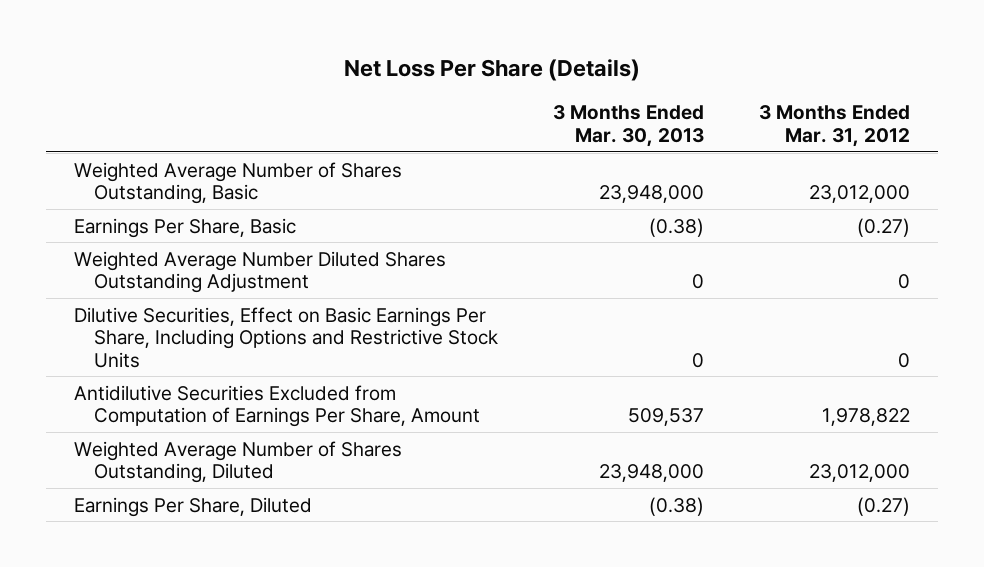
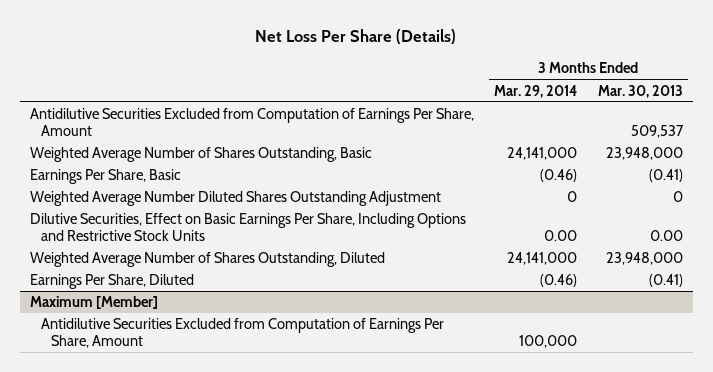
[759,105,911,148] 3 Months Ended Mar. 31, 2012 -> none
none -> [494,84,578,98] Mar. 29, 2014
[73,384,480,428] Antidilutive Securities Excluded from Computation of Earnings Per Share, Amount -> [30,108,475,137] Antidilutive Securities Excluded from Computation of Earnings Per Share, Amount
[648,217,704,237] (0.38) -> [648,169,683,183] (0.41)
[691,352,704,368] 0 -> [649,230,683,242] 0.00
[648,496,704,516] (0.38) -> [648,274,683,288] (0.41)
none -> [30,296,159,310] Maximum [Member]
none -> [40,318,444,349] Antidilutive Securities Excluded from Computation of Earnings Per Share, Amount

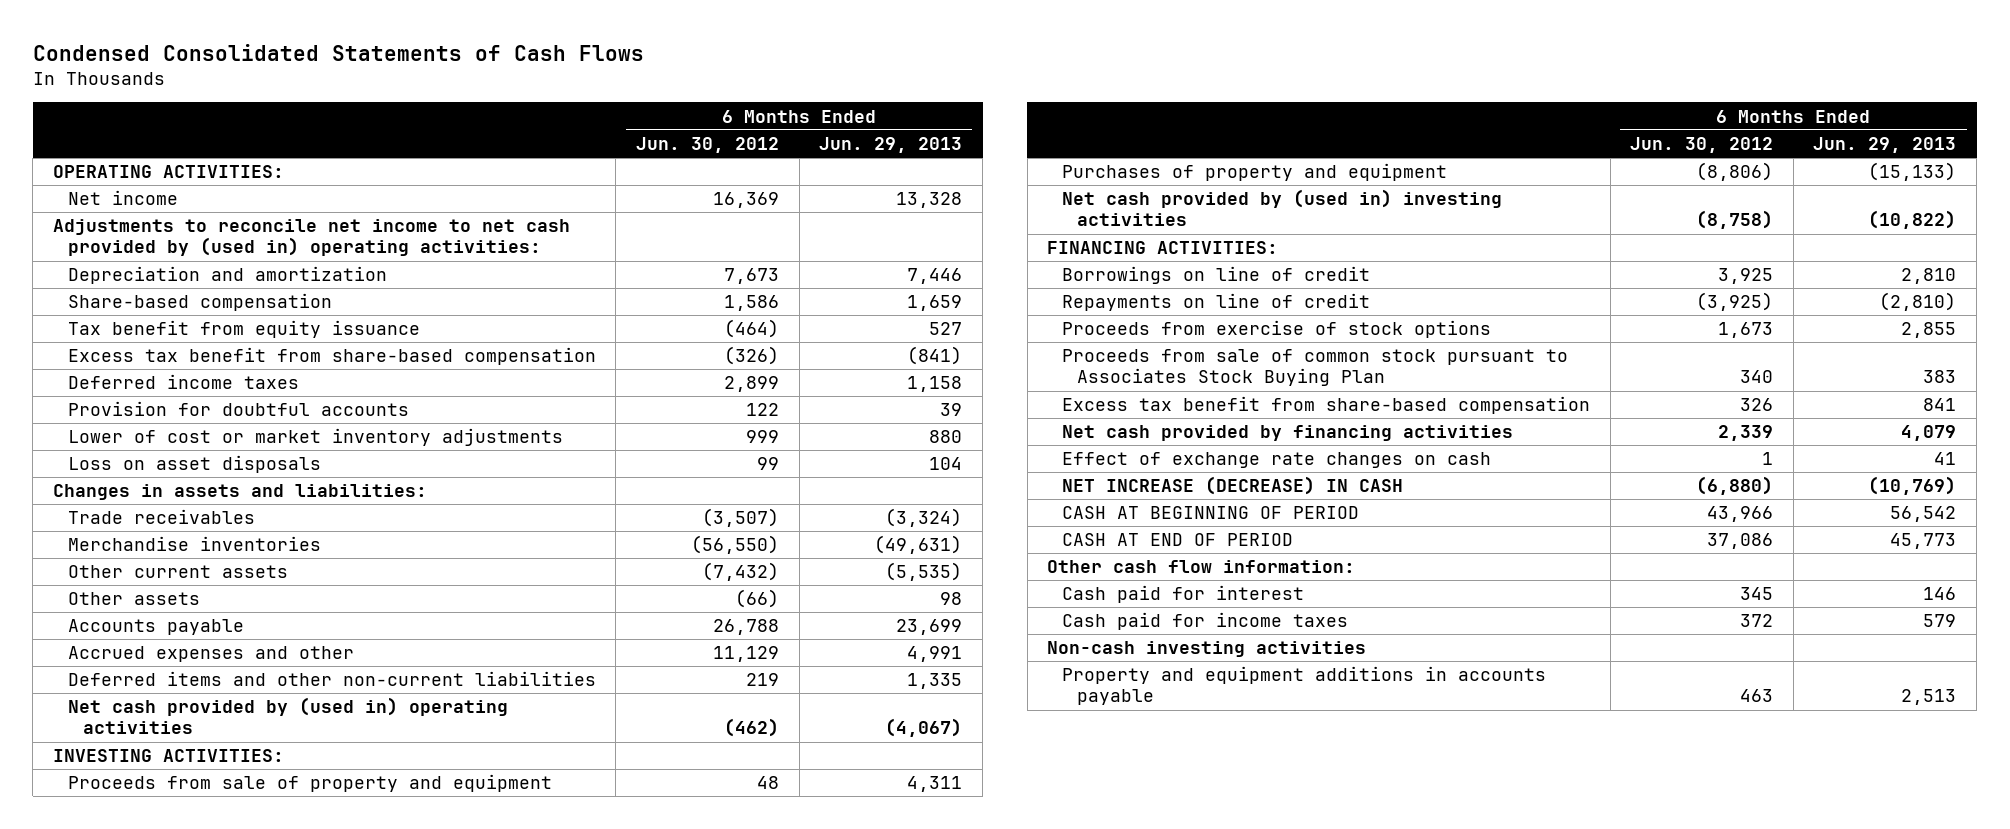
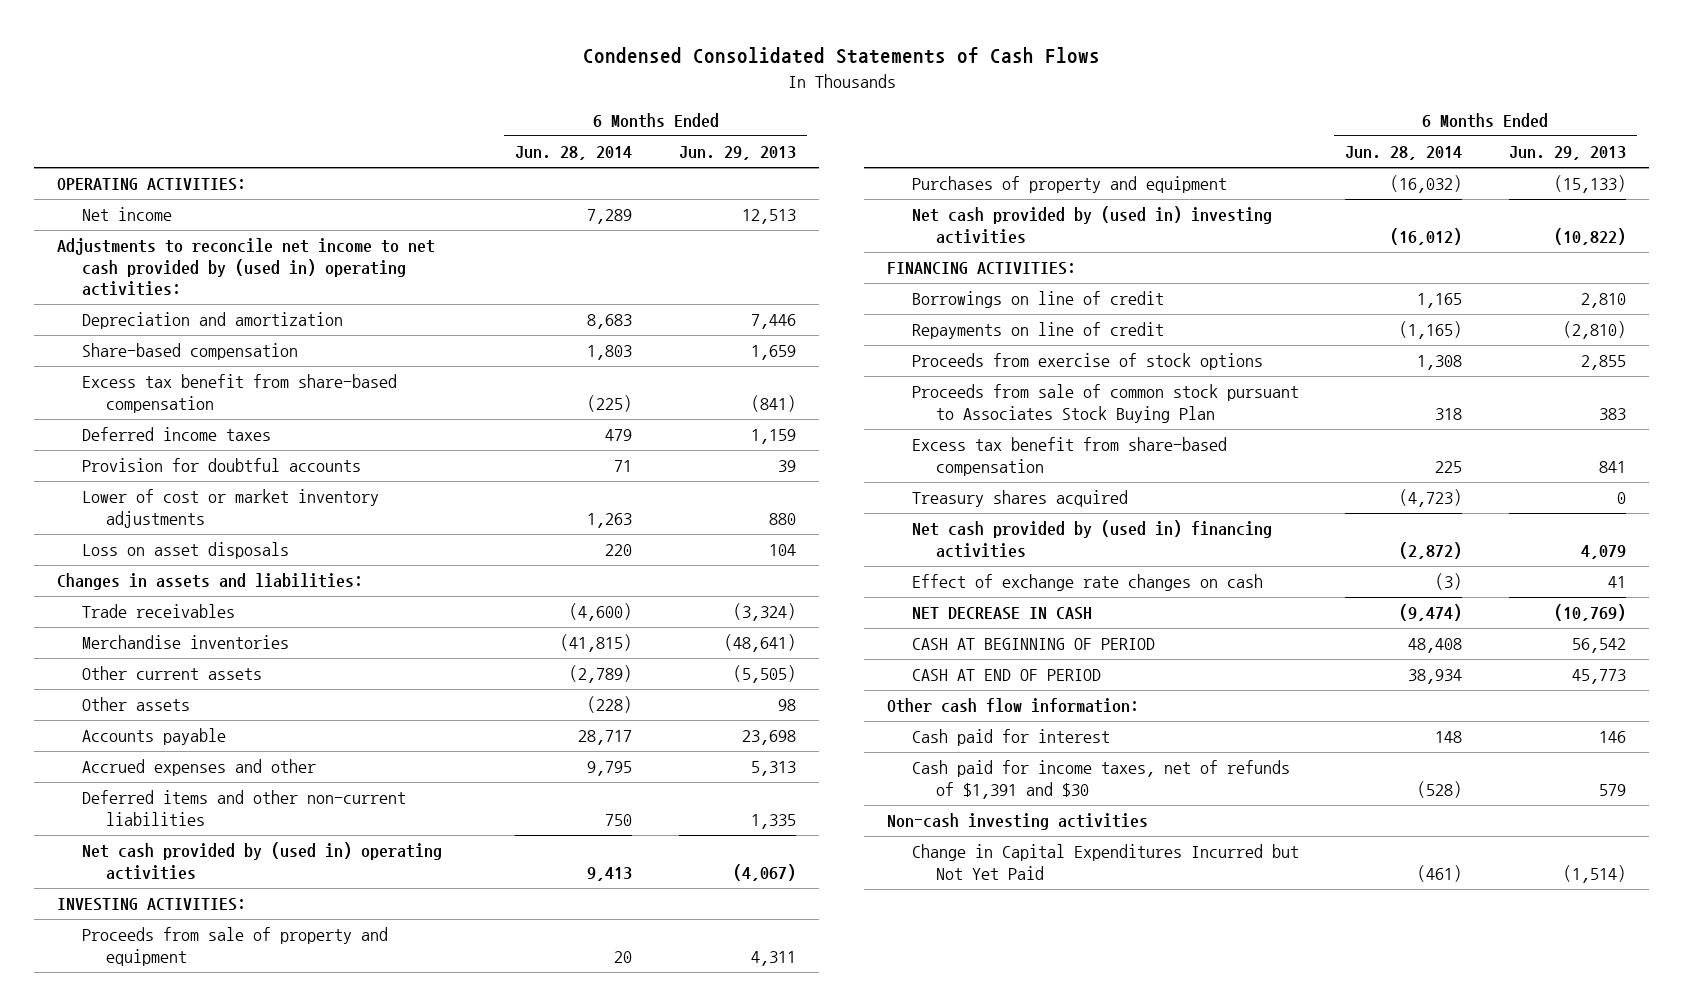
[636,136,780,153] Jun. 30, 2012 -> none
none -> [515,146,633,161] Jun. 28, 2014
[896,192,963,209] 13,328 -> [741,209,796,225] 12,513
[67,320,420,339] Tax benefit from equity issuance -> none
[907,376,963,393] 1,158 -> [750,429,796,445] 1,159
[874,535,963,555] (49,631) -> [723,634,796,653] (48,641)
[885,562,963,582] (5,535) -> [732,665,796,684] (5,505)
[896,619,963,636] 23,699 -> [741,730,796,746] 23,698
[907,646,963,663] 4,991 -> [750,761,796,777] 5,313
none -> [911,490,1128,508] Treasury shares acquired
[1061,425,1513,442] Net cash provided by financing activities -> [911,520,1272,558] Net cash provided by (used in) financing activities
[1061,476,1403,496] NET INCREASE (DECREASE) IN CASH -> [911,607,1092,621] NET DECREASE IN CASH
[1061,612,1348,631] Cash paid for income taxes -> [911,760,1290,799] Cash paid for income taxes, net of refunds of $1,391 and $30
[1061,666,1546,706] Property and equipment additions in accounts payable -> none
none -> [911,844,1299,880] Change in Capital Expenditures Incurred but Not Yet Paid

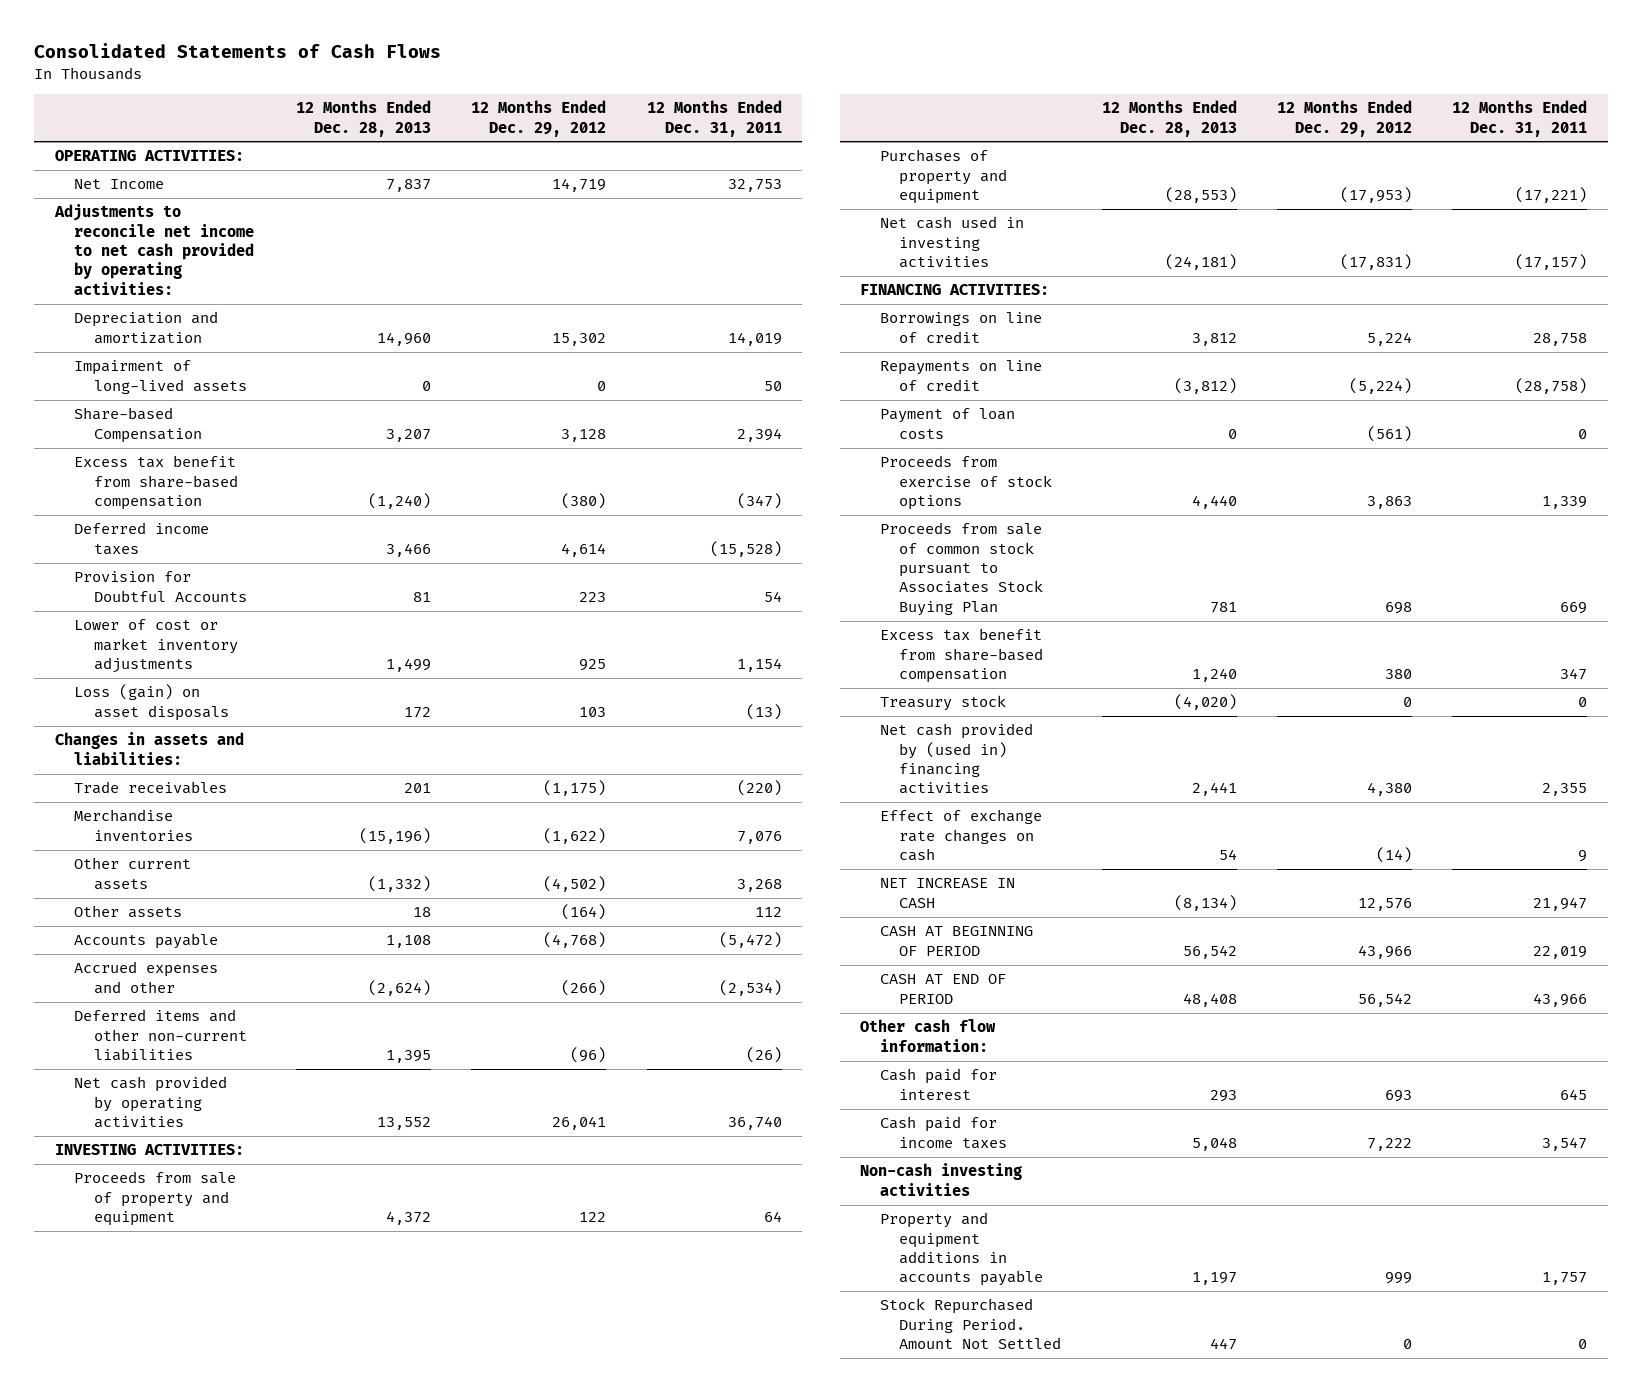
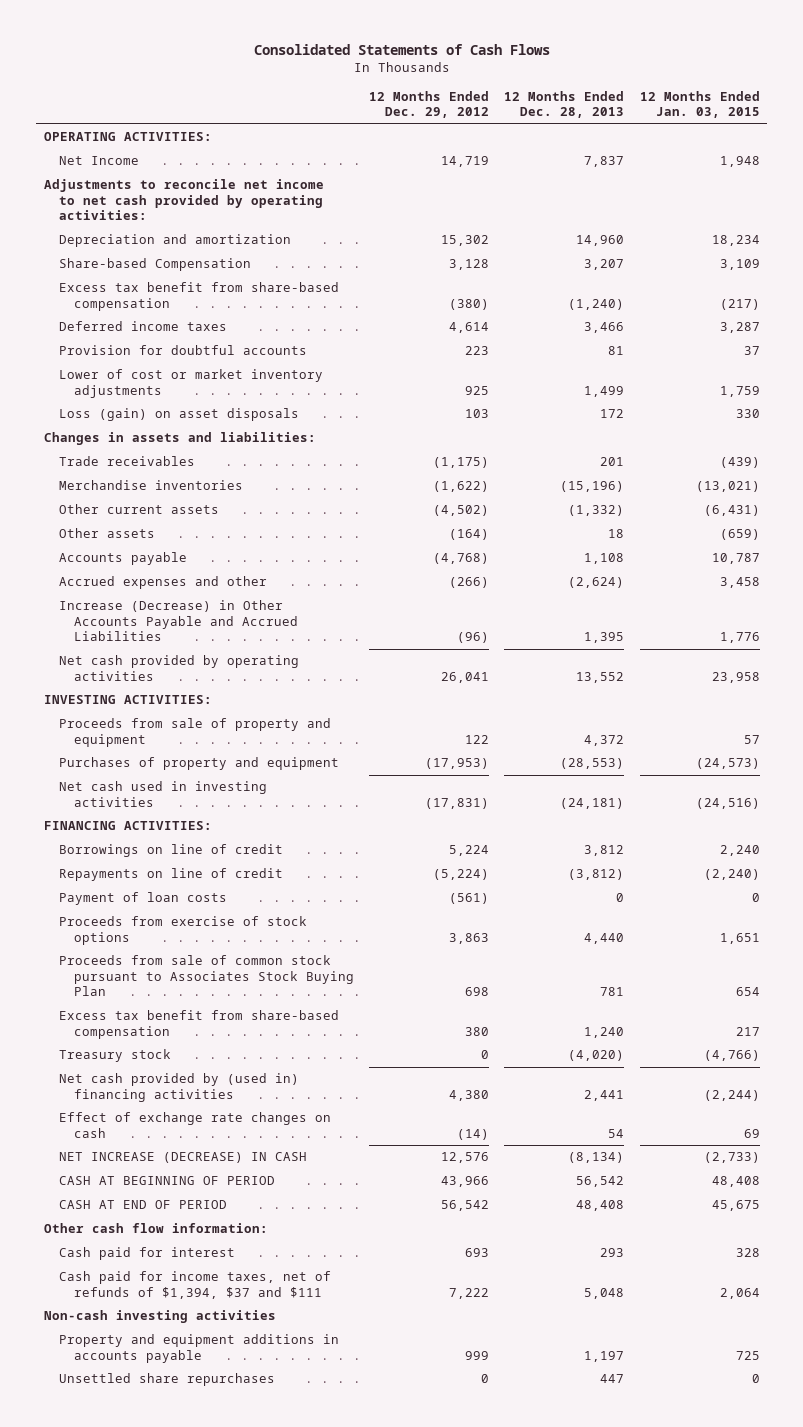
[646,100,782,137] 12 Months Ended Dec. 31, 2011 -> none
none -> [639,90,760,119] 12 Months Ended Jan. 03, 2015
[74,360,247,394] Impairment of long-lived assets -> none
[74,571,247,602] Provision for Doubtful Accounts -> [58,345,307,356] Provision for doubtful accounts
[74,1009,247,1062] Deferred items and other non-current liabilities -> [58,600,298,642] Increase (Decrease) in Other Accounts Payable and Accrued Liabilities
[879,878,1015,908] NET INCREASE IN CASH -> [58,1152,307,1164] NET INCREASE (DECREASE) IN CASH
[879,1116,1008,1149] Cash paid for income taxes -> [58,1271,331,1299] Cash paid for income taxes, net of refunds of $1,394, $37 and $111
[879,1298,1062,1350] Stock Repurchased During Period. Amount Not Settled -> [58,1373,275,1387] Unsettled share repurchases

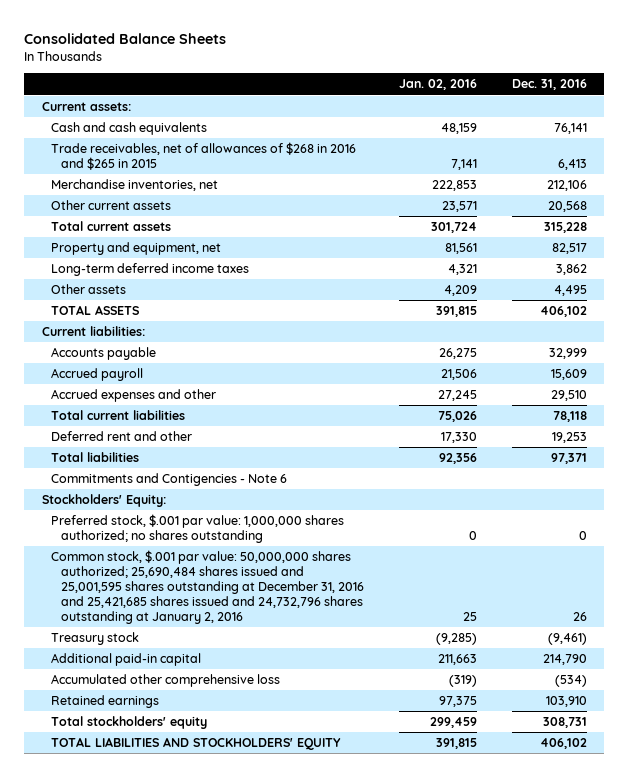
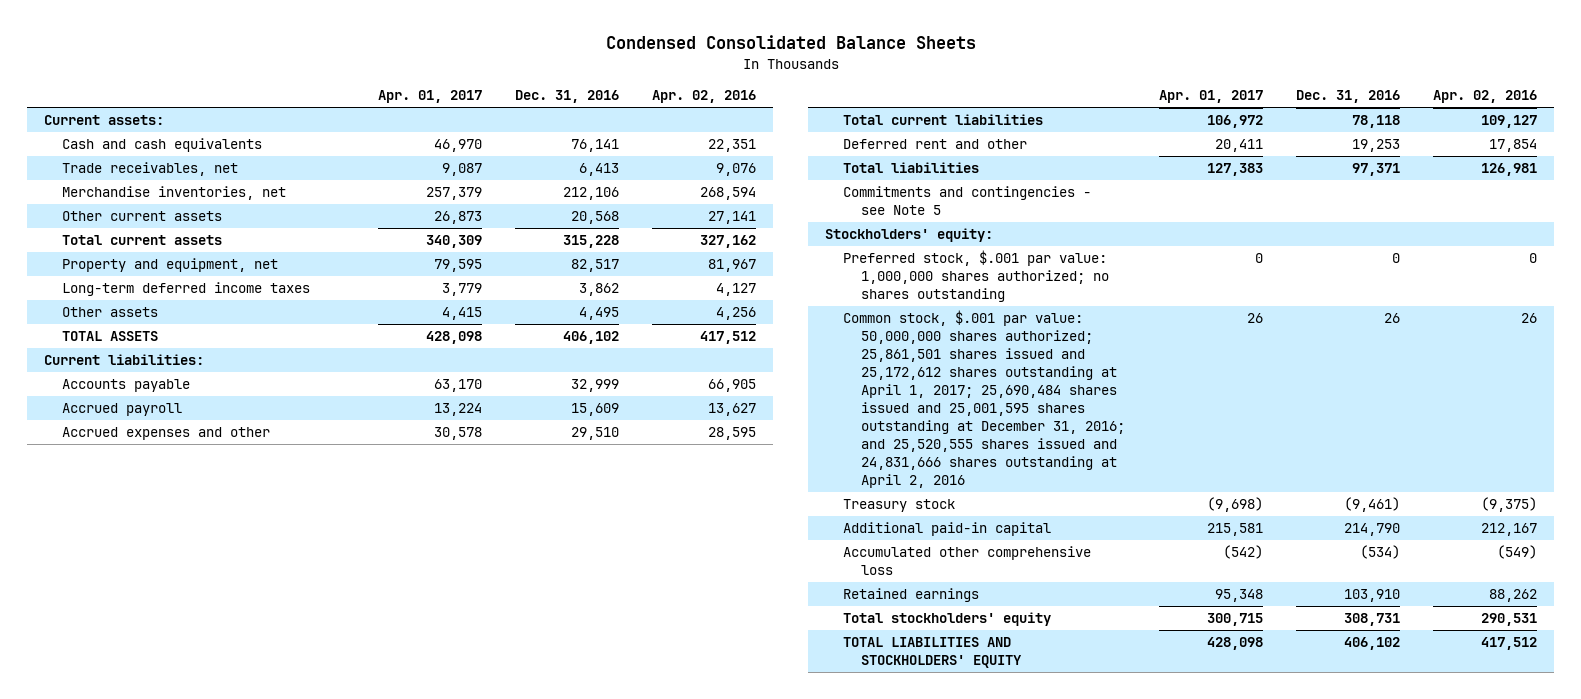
[24,32,227,44] Consolidated Balance Sheets -> [605,35,976,50] Condensed Consolidated Balance Sheets
[398,79,477,91] Jan. 02, 2016 -> none
none -> [377,90,482,104] Apr. 01, 2017
none -> [652,90,757,104] Apr. 02, 2016
[51,142,357,171] Trade receivables, net of allowances of $268 in 2016 and $265 in 2015 -> [62,162,239,177] Trade receivables, net
[51,473,288,487] Commitments and Contigencies - Note 6 -> [843,186,1092,216] Commitments and contingencies - see Note 5
[41,494,166,508] Stockholders' Equity: -> [824,228,993,243] Stockholders' equity:
[51,550,364,624] Common stock, $.001 par value: 50,000,000 shares authorized; 25,690,484 shares issued and 25,001,595 shares outstanding at December 31, 2016 and 25,421,685 shares issued and 24,732,796 shares outstanding at January 2, 2016 -> [843,310,1126,489] Common stock, $.001 par value: 50,000,000 shares authorized; 25,861,501 shares issued and 25,172,612 shares outstanding at April 1, 2017; 25,690,484 shares issued and 25,001,595 shares outstanding at December 31, 2016; and 25,520,555 shares issued and 24,831,666 shares outstanding at April 2, 2016

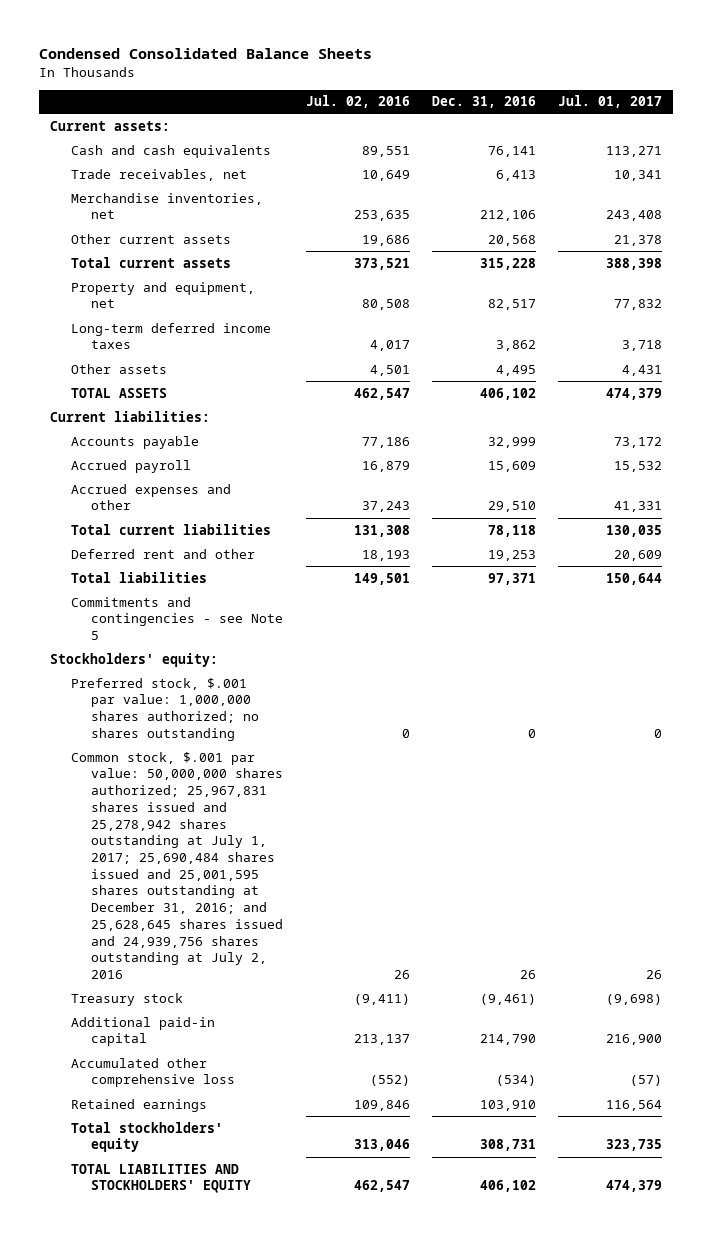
[377,90,482,104] Apr. 01, 2017 -> none
[652,90,757,104] Apr. 02, 2016 -> none
none -> [305,95,410,109] Jul. 02, 2016
none -> [558,95,663,109] Jul. 01, 2017
[843,310,1126,489] Common stock, $.001 par value: 50,000,000 shares authorized; 25,861,501 shares issued and 25,172,612 shares outstanding at April 1, 2017; 25,690,484 shares issued and 25,001,595 shares outstanding at December 31, 2016; and 25,520,555 shares issued and 24,831,666 shares outstanding at April 2, 2016 -> [70,751,284,980] Common stock, $.001 par value: 50,000,000 shares authorized; 25,967,831 shares issued and 25,278,942 shares outstanding at July 1, 2017; 25,690,484 shares issued and 25,001,595 shares outstanding at December 31, 2016; and 25,628,645 shares issued and 24,939,756 shares outstanding at July 2, 2016

